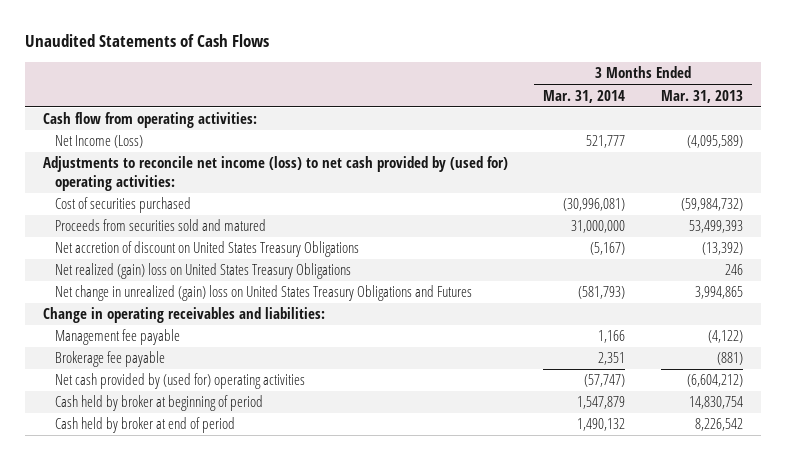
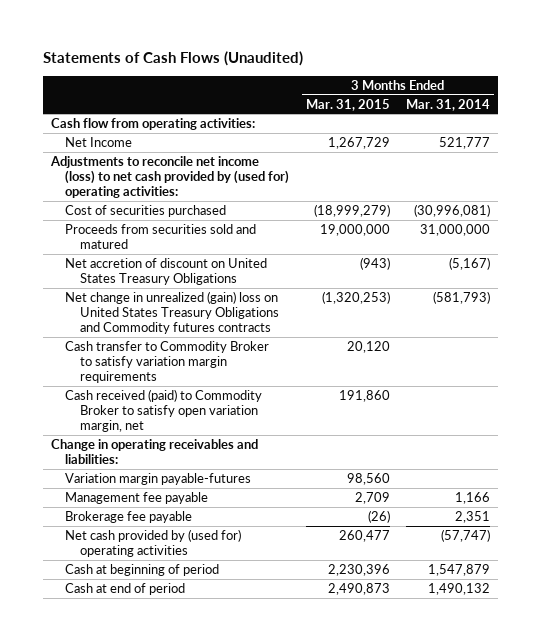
[24,34,269,48] Unaudited Statements of Cash Flows -> [42,50,303,66] Statements of Cash Flows (Unaudited)
[660,89,743,103] Mar. 31, 2013 -> none
none -> [305,98,390,111] Mar. 31, 2015
[55,135,144,149] Net Income (Loss) -> [65,137,133,148] Net Income
[55,263,352,280] Net realized (gain) loss on United States Treasury Obligations -> none
[55,285,473,302] Net change in unrealized (gain) loss on United States Treasury Obligations and Futures -> [65,291,280,335] Net change in unrealized (gain) loss on United States Treasury Obligations and Commodity futures contracts
none -> [65,341,270,384] Cash transfer to Commodity Broker to satisfy variation margin requirements
none -> [65,389,263,433] Cash received (paid) to Commodity Broker to satisfy open variation margin, net
none -> [65,473,252,486] Variation margin payable-futures
[55,395,264,412] Cash held by broker at beginning of period -> [65,564,220,577] Cash at beginning of period
[55,417,236,434] Cash held by broker at end of period -> [65,583,186,596] Cash at end of period

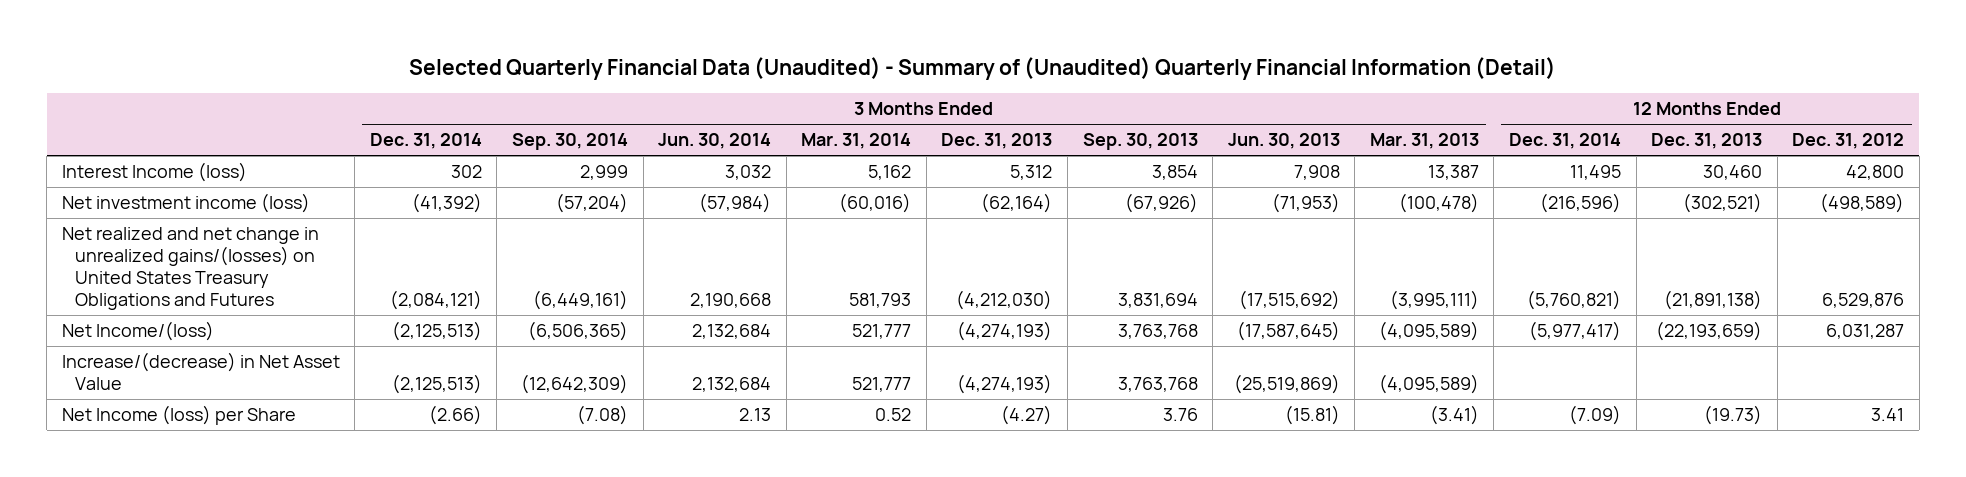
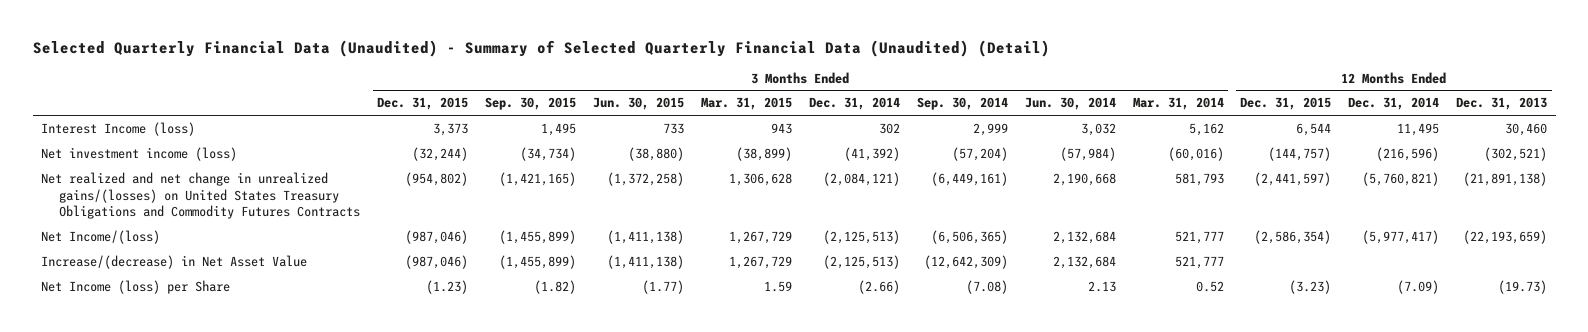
[408,56,1556,80] Selected Quarterly Financial Data (Unaudited) - Summary of (Unaudited) Quarterly Financial Information (Detail) -> [32,39,1050,57] Selected Quarterly Financial Data (Unaudited) - Summary of Selected Quarterly Financial Data (Unaudited) (Detail)
[941,133,1053,150] Dec. 31, 2013 -> none
[1082,133,1198,151] Sep. 30, 2013 -> none
[1227,133,1340,150] Jun. 30, 2013 -> none
[1369,133,1479,150] Mar. 31, 2013 -> none
[1792,133,1905,150] Dec. 31, 2012 -> none
none -> [377,97,469,111] Dec. 31, 2015
none -> [485,97,577,111] Sep. 30, 2015
none -> [593,97,685,111] Jun. 30, 2015
none -> [700,97,792,111] Mar. 31, 2015
none -> [1240,97,1332,111] Dec. 31, 2015
[61,227,319,311] Net realized and net change in unrealized gains/(losses) on United States Treasury Obligations and Futures -> [41,171,361,220] Net realized and net change in unrealized gains/(losses) on United States Treasury Obligations and Commodity Futures Contracts

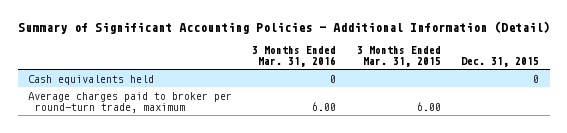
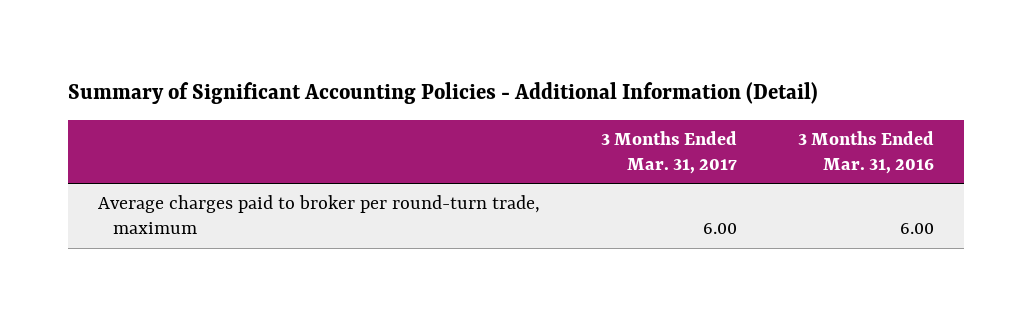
[356,45,441,67] 3 Months Ended Mar. 31, 2015 -> none
[461,56,540,67] Dec. 31, 2015 -> none
none -> [601,130,738,174] 3 Months Ended Mar. 31, 2017
[27,74,154,85] Cash equivalents held -> none

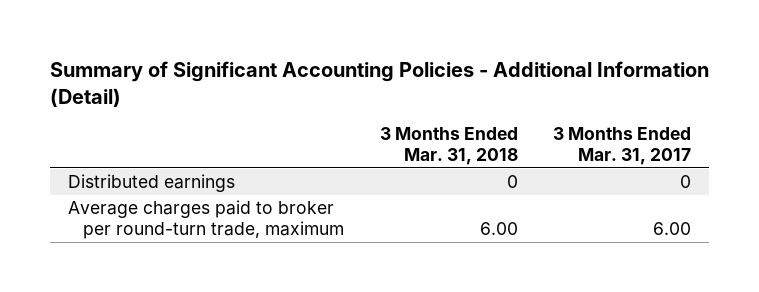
[797,130,934,174] 3 Months Ended Mar. 31, 2016 -> none
none -> [379,127,518,166] 3 Months Ended Mar. 31, 2018
none -> [67,174,235,193] Distributed earnings

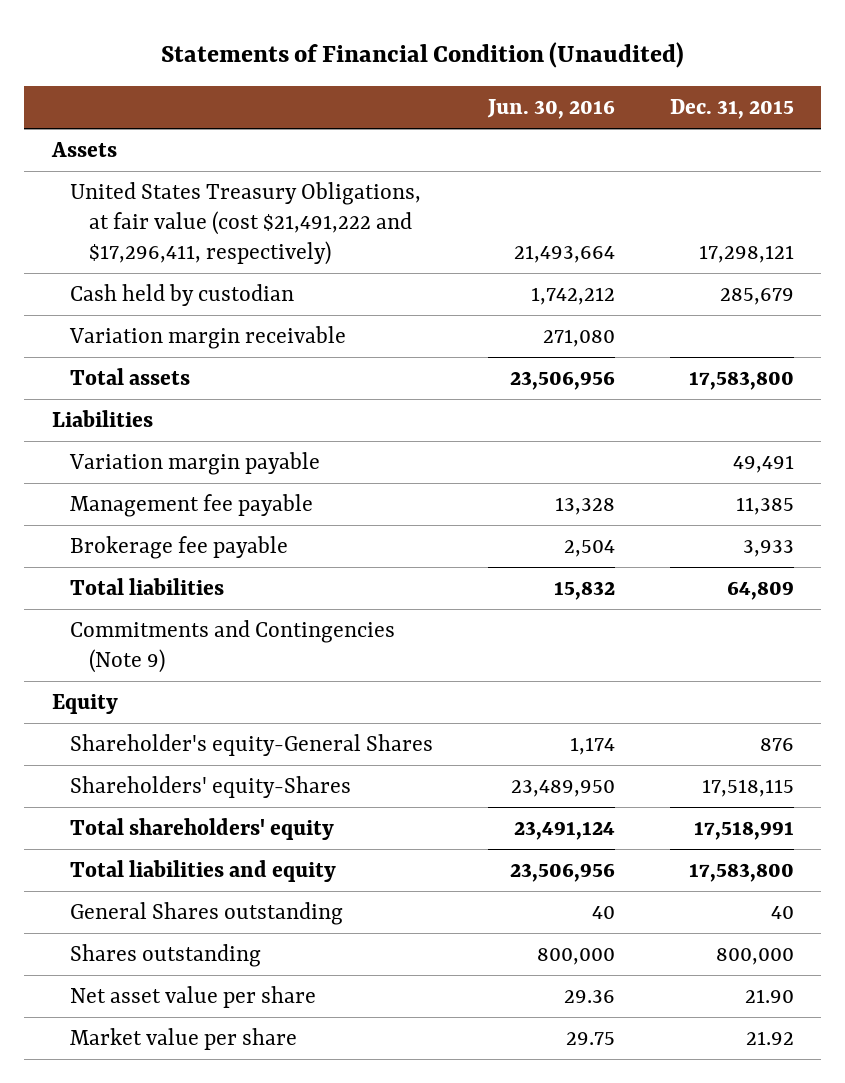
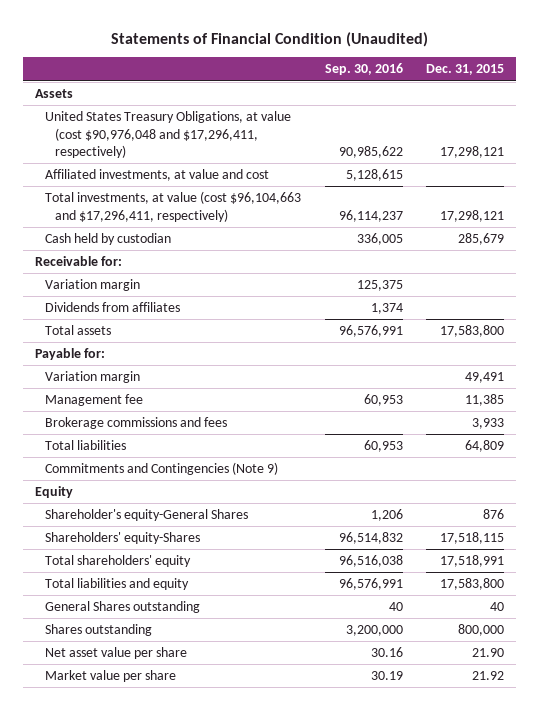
[487,99,616,120] Jun. 30, 2016 -> none
none -> [324,63,403,76] Sep. 30, 2016
[70,181,422,266] United States Treasury Obligations, at fair value (cost $21,491,222 and $17,296,411, respectively) -> [45,111,292,158] United States Treasury Obligations, at value (cost $90,976,048 and $17,296,411, respectively)
none -> [45,169,270,182] Affiliated investments, at value and cost
none -> [45,191,302,222] Total investments, at value (cost $96,104,663 and $17,296,411, respectively)
none -> [34,256,122,267] Receivable for:
[69,325,347,349] Variation margin receivable -> [45,279,141,292] Variation margin
none -> [45,302,181,313] Dividends from affiliates
[51,409,153,427] Liabilities -> none
none -> [34,348,105,361] Payable for:
[69,451,321,475] Variation margin payable -> [45,371,141,384] Variation margin
[70,493,314,517] Management fee payable -> [45,394,144,407] Management fee
[70,535,289,559] Brokerage fee payable -> [45,417,228,430] Brokerage commissions and fees

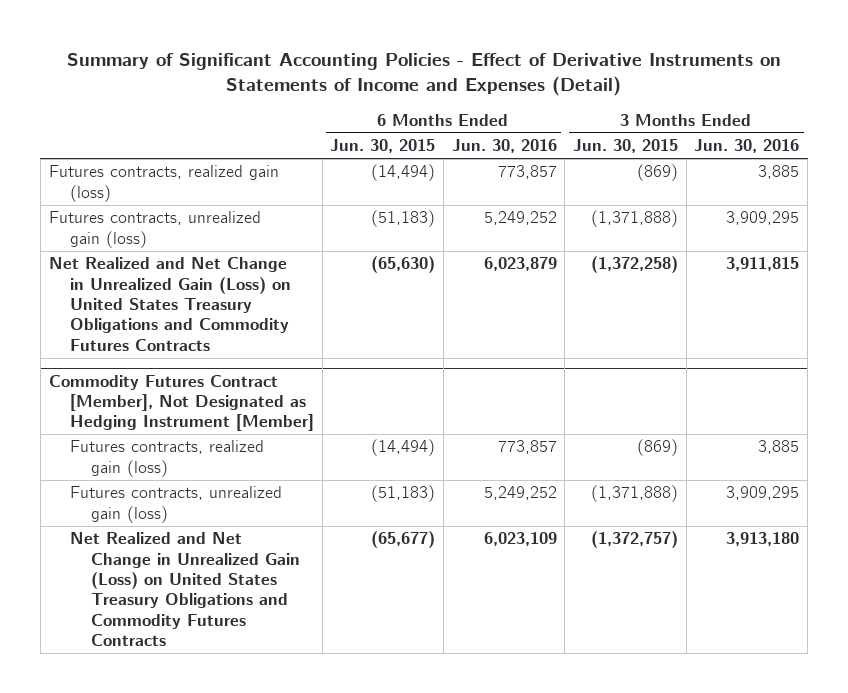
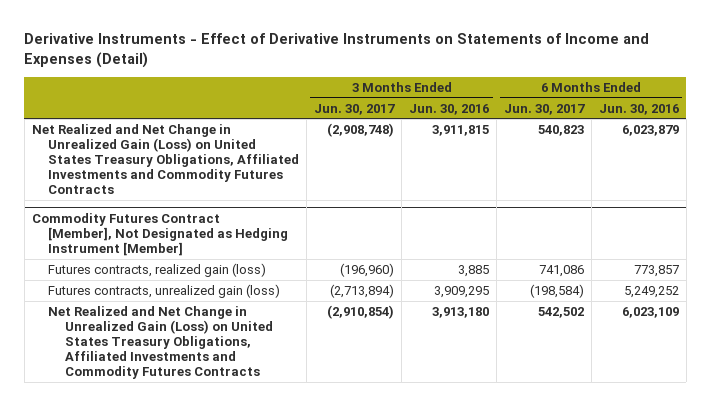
[66,52,781,96] Summary of Significant Accounting Policies - Effect of Derivative Instruments on Statements of Income and Expenses (Detail) -> [24,33,650,68] Derivative Instruments - Effect of Derivative Instruments on Statements of Income and Expenses (Detail)
[330,139,436,154] Jun. 30, 2015 -> none
[573,139,679,154] Jun. 30, 2015 -> none
none -> [314,103,396,115] Jun. 30, 2017
none -> [503,103,585,115] Jun. 30, 2017
[48,165,279,202] Futures contracts, realized gain (loss) -> none
[48,211,261,248] Futures contracts, unrealized gain (loss) -> none
[48,257,291,351] Net Realized and Net Change in Unrealized Gain (Loss) on United States Treasury Obligations and Commodity Futures Contracts -> [31,123,300,195] Net Realized and Net Change in Unrealized Gain (Loss) on United States Treasury Obligations, Affiliated Investments and Commodity Futures Contracts
[69,532,301,647] Net Realized and Net Change in Unrealized Gain (Loss) on United States Treasury Obligations and Commodity Futures Contracts -> [48,305,273,380] Net Realized and Net Change in Unrealized Gain (Loss) on United States Treasury Obligations, Affiliated Investments and Commodity Futures Contracts

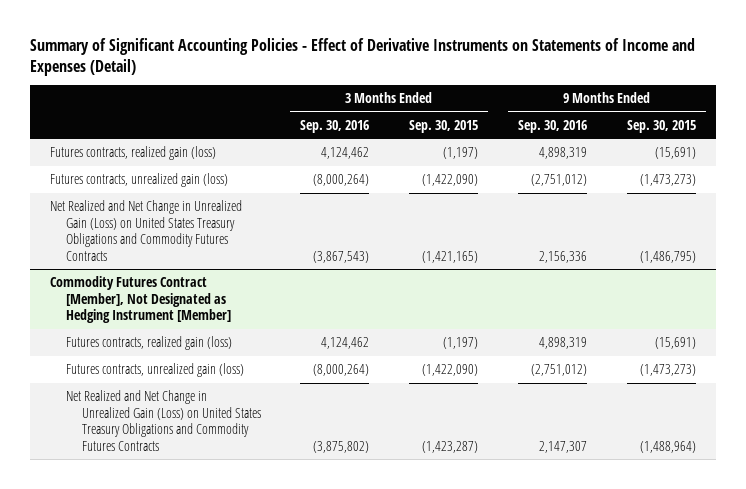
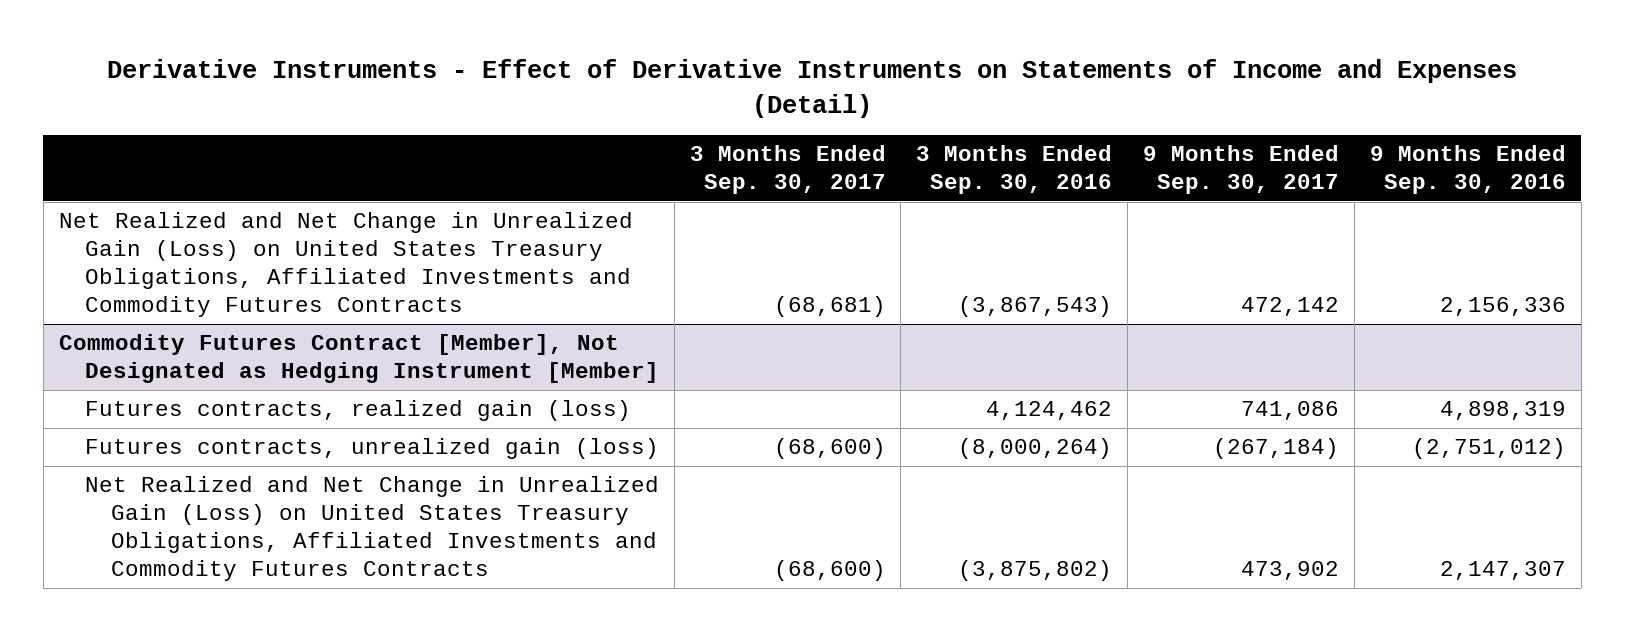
[29,37,695,76] Summary of Significant Accounting Policies - Effect of Derivative Instruments on Statements of Income and Expenses (Detail) -> [107,58,1518,118] Derivative Instruments - Effect of Derivative Instruments on Statements of Income and Expenses (Detail)
[409,119,479,133] Sep. 30, 2015 -> none
[627,119,697,133] Sep. 30, 2015 -> none
none -> [689,145,886,195] 3 Months Ended Sep. 30, 2017
none -> [1143,145,1340,195] 9 Months Ended Sep. 30, 2017
[49,146,216,161] Futures contracts, realized gain (loss) -> none
[49,173,228,188] Futures contracts, unrealized gain (loss) -> none
[49,200,242,261] Net Realized and Net Change in Unrealized Gain (Loss) on United States Treasury Obligations and Commodity Futures Contracts -> [58,212,633,318] Net Realized and Net Change in Unrealized Gain (Loss) on United States Treasury Obligations, Affiliated Investments and Commodity Futures Contracts
[65,390,261,451] Net Realized and Net Change in Unrealized Gain (Loss) on United States Treasury Obligations and Commodity Futures Contracts -> [84,476,659,582] Net Realized and Net Change in Unrealized Gain (Loss) on United States Treasury Obligations, Affiliated Investments and Commodity Futures Contracts

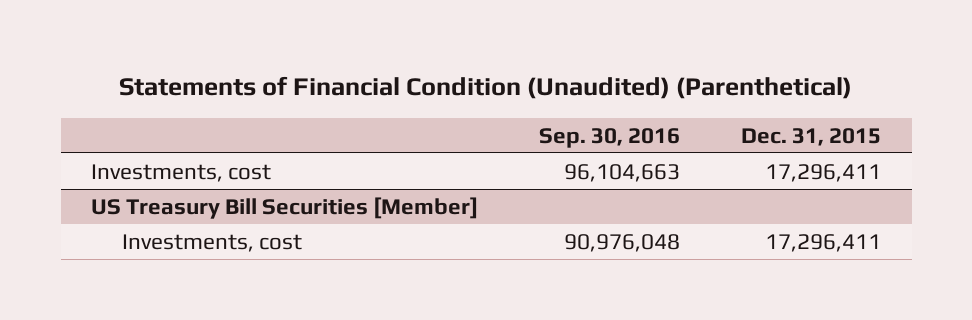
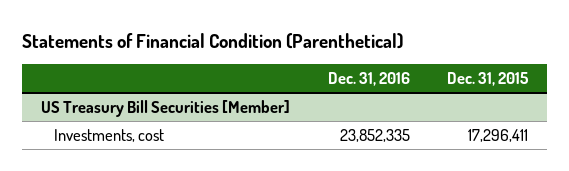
[119,76,853,100] Statements of Financial Condition (Unaudited) (Parenthetical) -> [22,32,404,49] Statements of Financial Condition (Parenthetical)
[539,127,681,148] Sep. 30, 2016 -> none
none -> [327,72,410,87] Dec. 31, 2016
[91,163,272,182] Investments, cost -> none

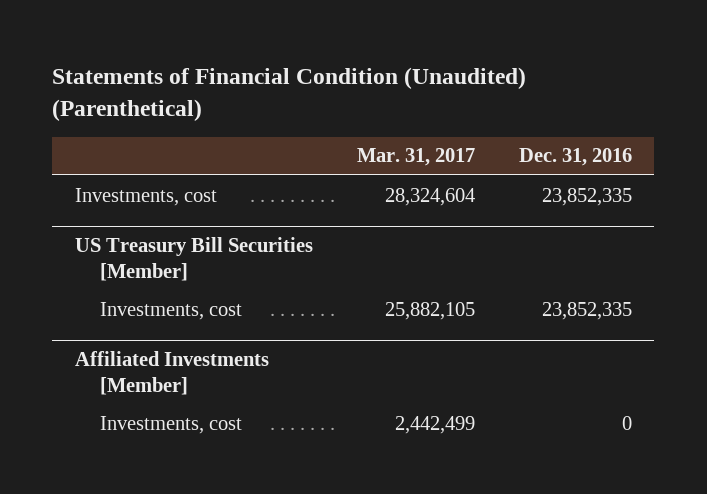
[22,32,404,49] Statements of Financial Condition (Parenthetical) -> [52,67,527,122] Statements of Financial Condition (Unaudited) (Parenthetical)
[447,72,530,87] Dec. 31, 2015 -> none
none -> [356,148,475,167] Mar. 31, 2017
none -> [74,187,217,206] Investments, cost
none -> [74,351,269,395] Affiliated Investments [Member]
none -> [100,415,243,434] Investments, cost

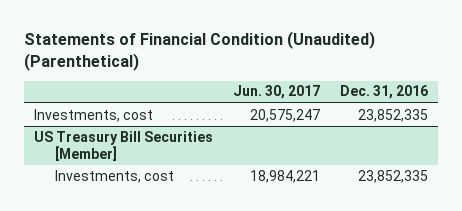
[356,148,475,167] Mar. 31, 2017 -> none
none -> [232,85,320,100] Jun. 30, 2017
[74,351,269,395] Affiliated Investments [Member] -> none
[100,415,243,434] Investments, cost -> none

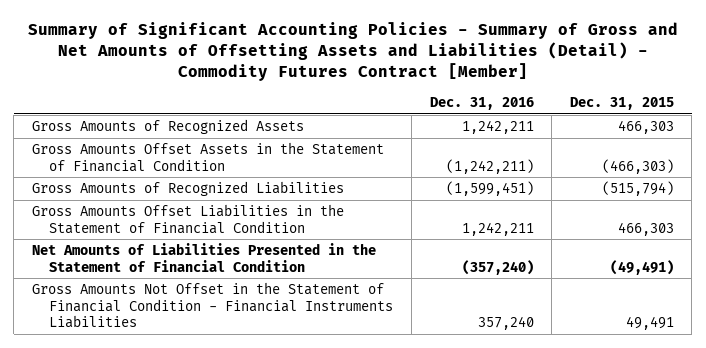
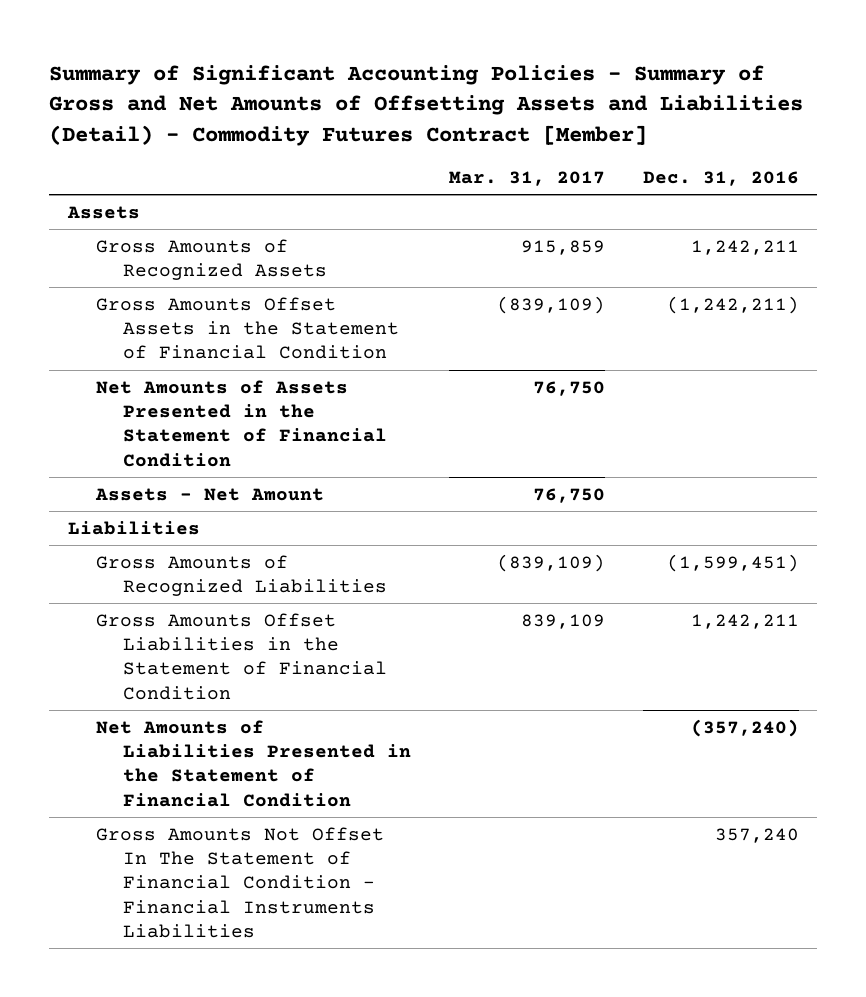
[569,97,674,111] Dec. 31, 2015 -> none
none -> [448,170,605,186] Mar. 31, 2017
none -> [66,205,140,219] Assets
none -> [95,379,388,467] Net Amounts of Assets Presented in the Statement of Financial Condition
none -> [94,487,324,501] Assets - Net Amount
none -> [67,520,200,535] Liabilities
[32,282,394,328] Gross Amounts Not Offset in the Statement of Financial Condition - Financial Instruments Liabilities -> [95,826,384,939] Gross Amounts Not Offset In The Statement of Financial Condition - Financial Instruments Liabilities

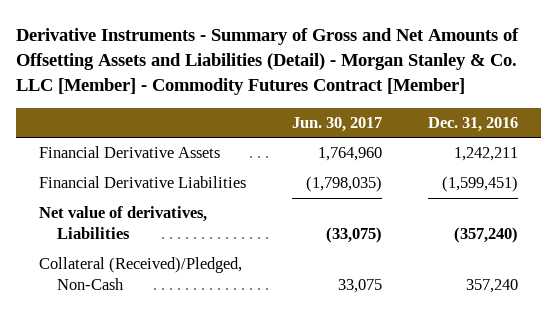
[49,64,804,146] Summary of Significant Accounting Policies - Summary of Gross and Net Amounts of Offsetting Assets and Liabilities (Detail) - Commodity Futures Contract [Member] -> [15,27,519,96] Derivative Instruments - Summary of Gross and Net Amounts of Offsetting Assets and Liabilities (Detail) - Morgan Stanley & Co. LLC [Member] - Commodity Futures Contract [Member]
[448,170,605,186] Mar. 31, 2017 -> none
none -> [291,116,382,132] Jun. 30, 2017
[66,205,140,219] Assets -> none
[95,296,400,360] Gross Amounts Offset Assets in the Statement of Financial Condition -> none
[95,379,388,467] Net Amounts of Assets Presented in the Statement of Financial Condition -> none
[94,487,324,501] Assets - Net Amount -> none
[67,520,200,535] Liabilities -> none
[95,612,388,700] Gross Amounts Offset Liabilities in the Statement of Financial Condition -> none
[95,238,328,280] Gross Amounts of Recognized Assets -> [38,146,220,159] Financial Derivative Assets
[95,554,388,596] Gross Amounts of Recognized Liabilities -> [38,176,246,189] Financial Derivative Liabilities
[95,719,412,807] Net Amounts of Liabilities Presented in the Statement of Financial Condition -> [38,206,207,240] Net value of derivatives, Liabilities
[95,826,384,939] Gross Amounts Not Offset In The Statement of Financial Condition - Financial Instruments Liabilities -> [38,257,242,291] Collateral (Received)/Pledged, Non-Cash

